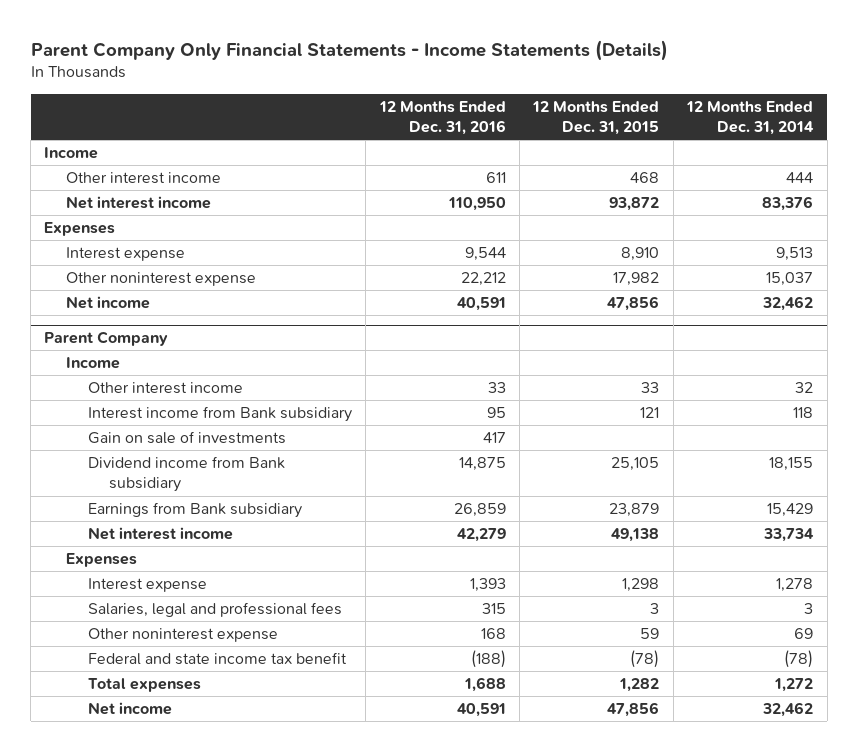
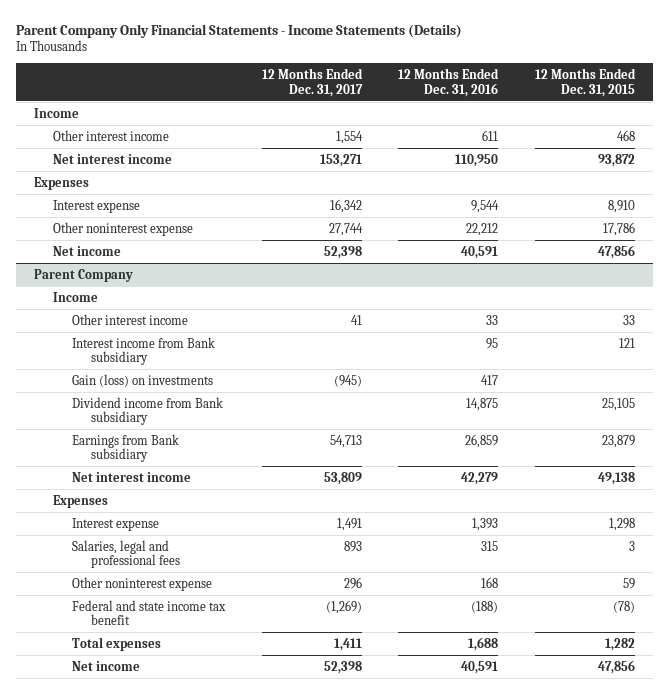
[686,100,815,136] 12 Months Ended Dec. 31, 2014 -> none
none -> [261,68,363,97] 12 Months Ended Dec. 31, 2017
[613,272,660,287] 17,982 -> [602,221,635,236] 17,786
[87,431,286,445] Gain on sale of investments -> [72,373,214,387] Gain (loss) on investments

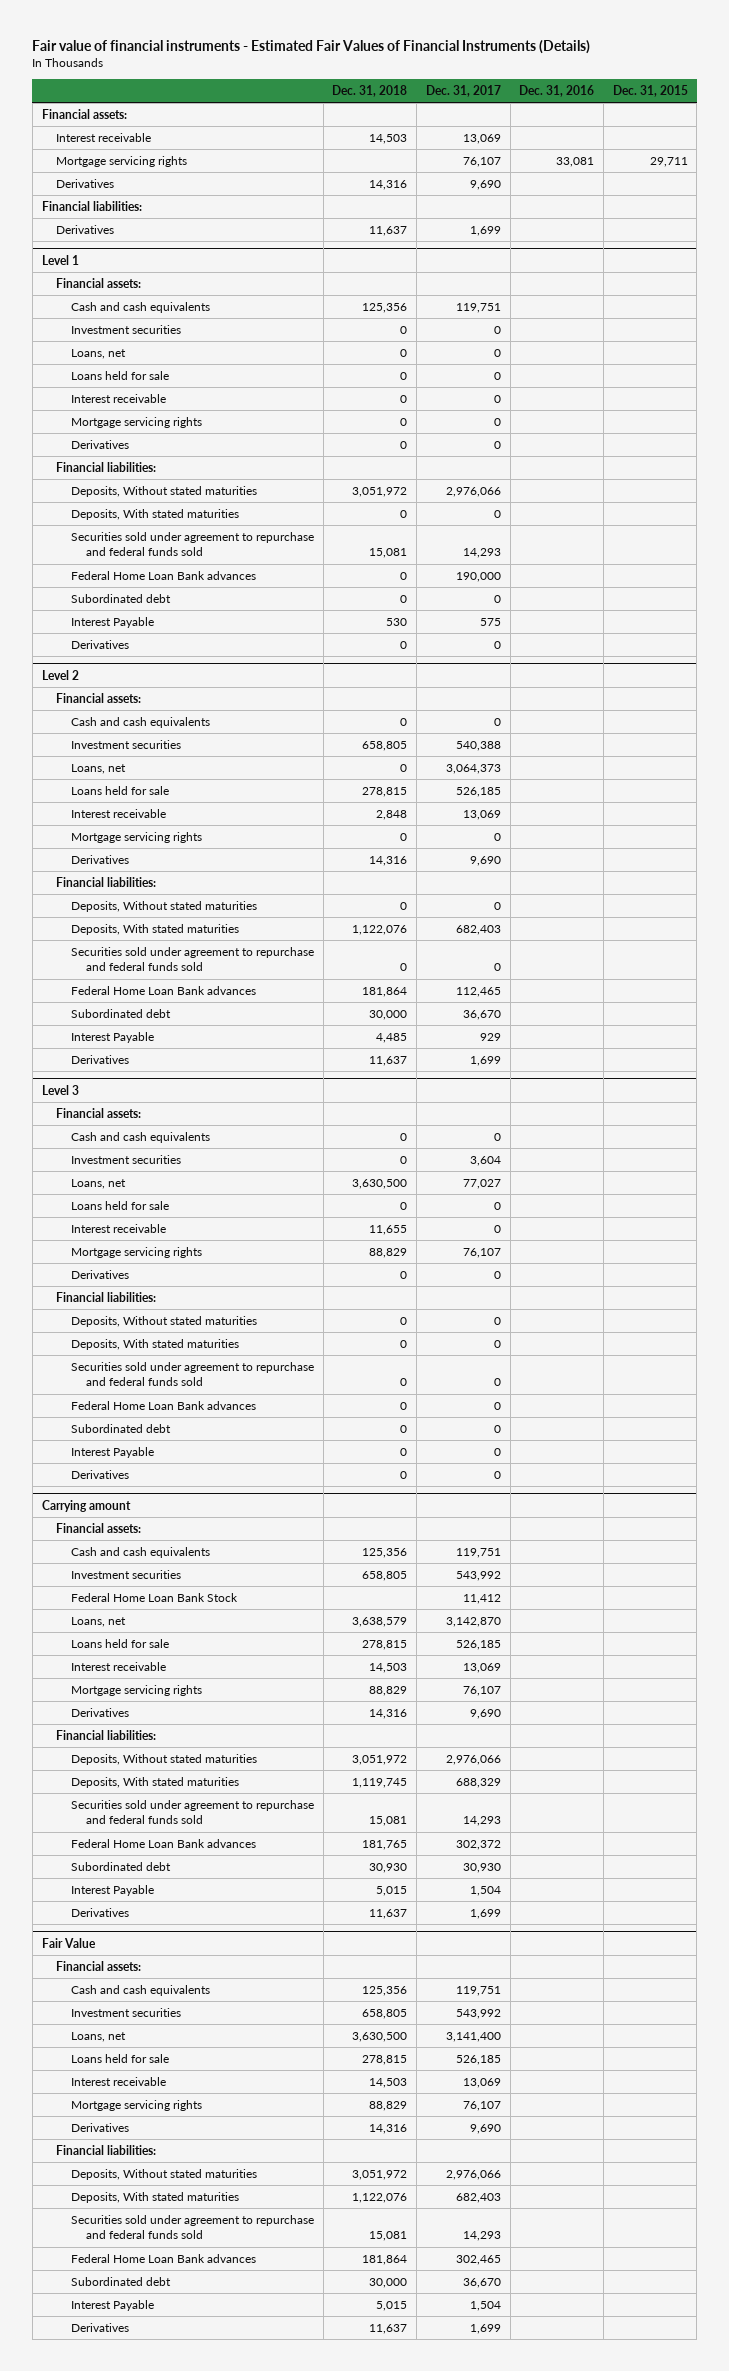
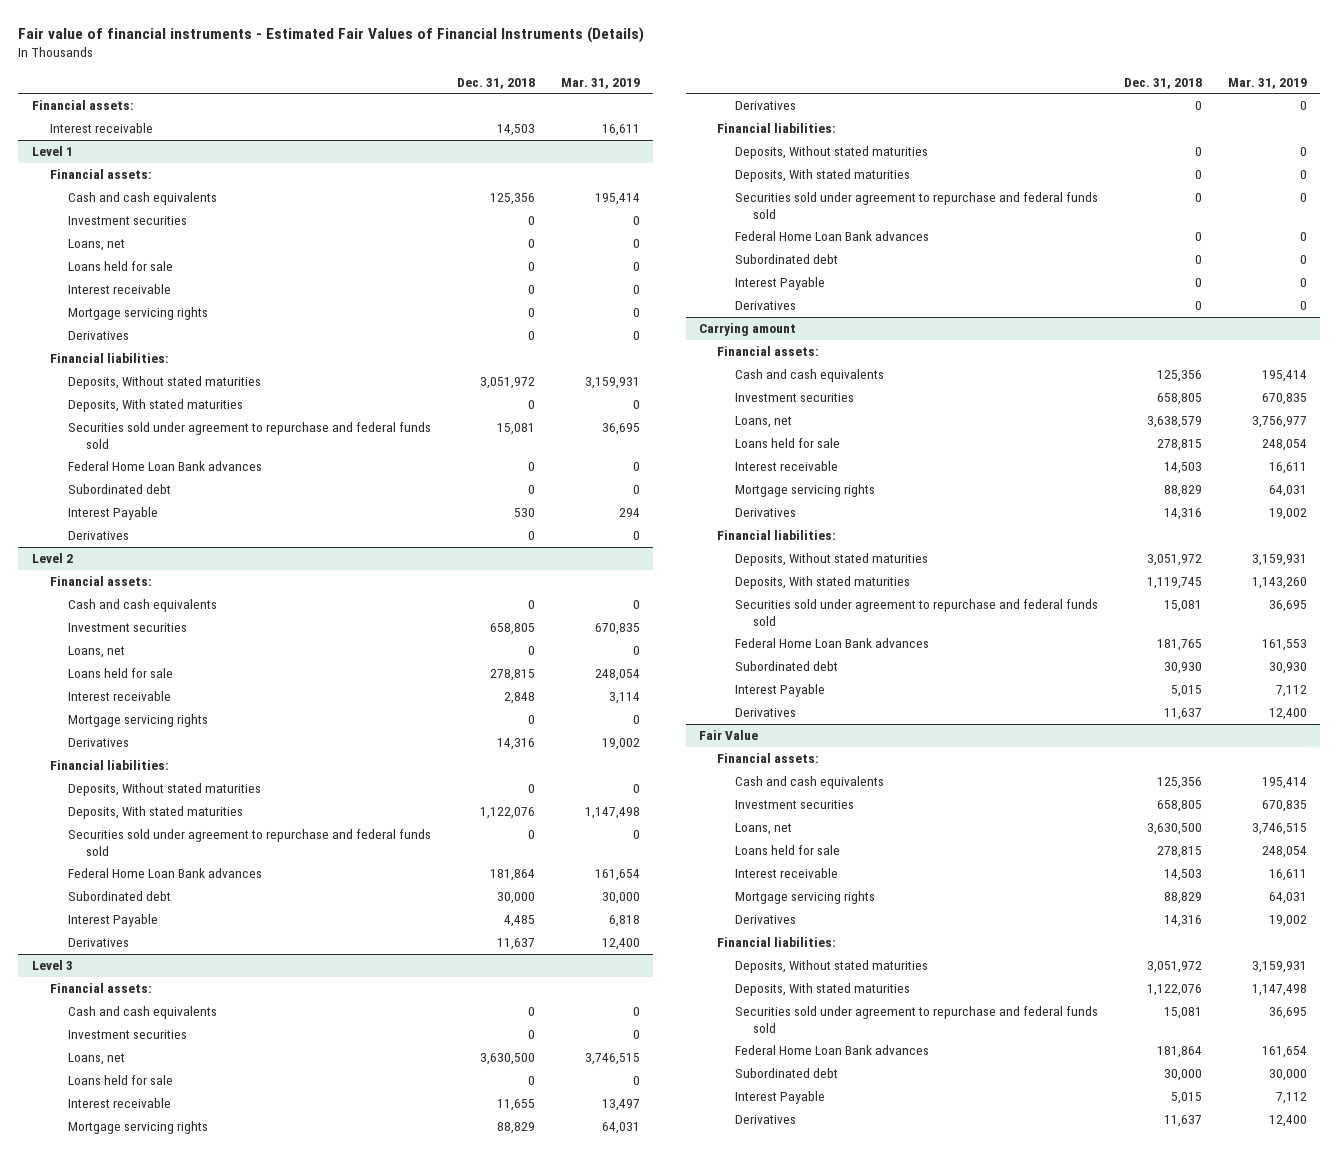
[425,84,501,97] Dec. 31, 2017 -> none
[519,84,595,97] Dec. 31, 2016 -> none
[612,84,688,97] Dec. 31, 2015 -> none
none -> [560,77,640,89] Mar. 31, 2019
[56,156,188,168] Mortgage servicing rights -> none
[56,179,115,189] Derivatives -> none
[41,201,142,212] Financial liabilities: -> none
[56,225,115,235] Derivatives -> none
[71,1593,239,1603] Federal Home Loan Bank Stock -> none

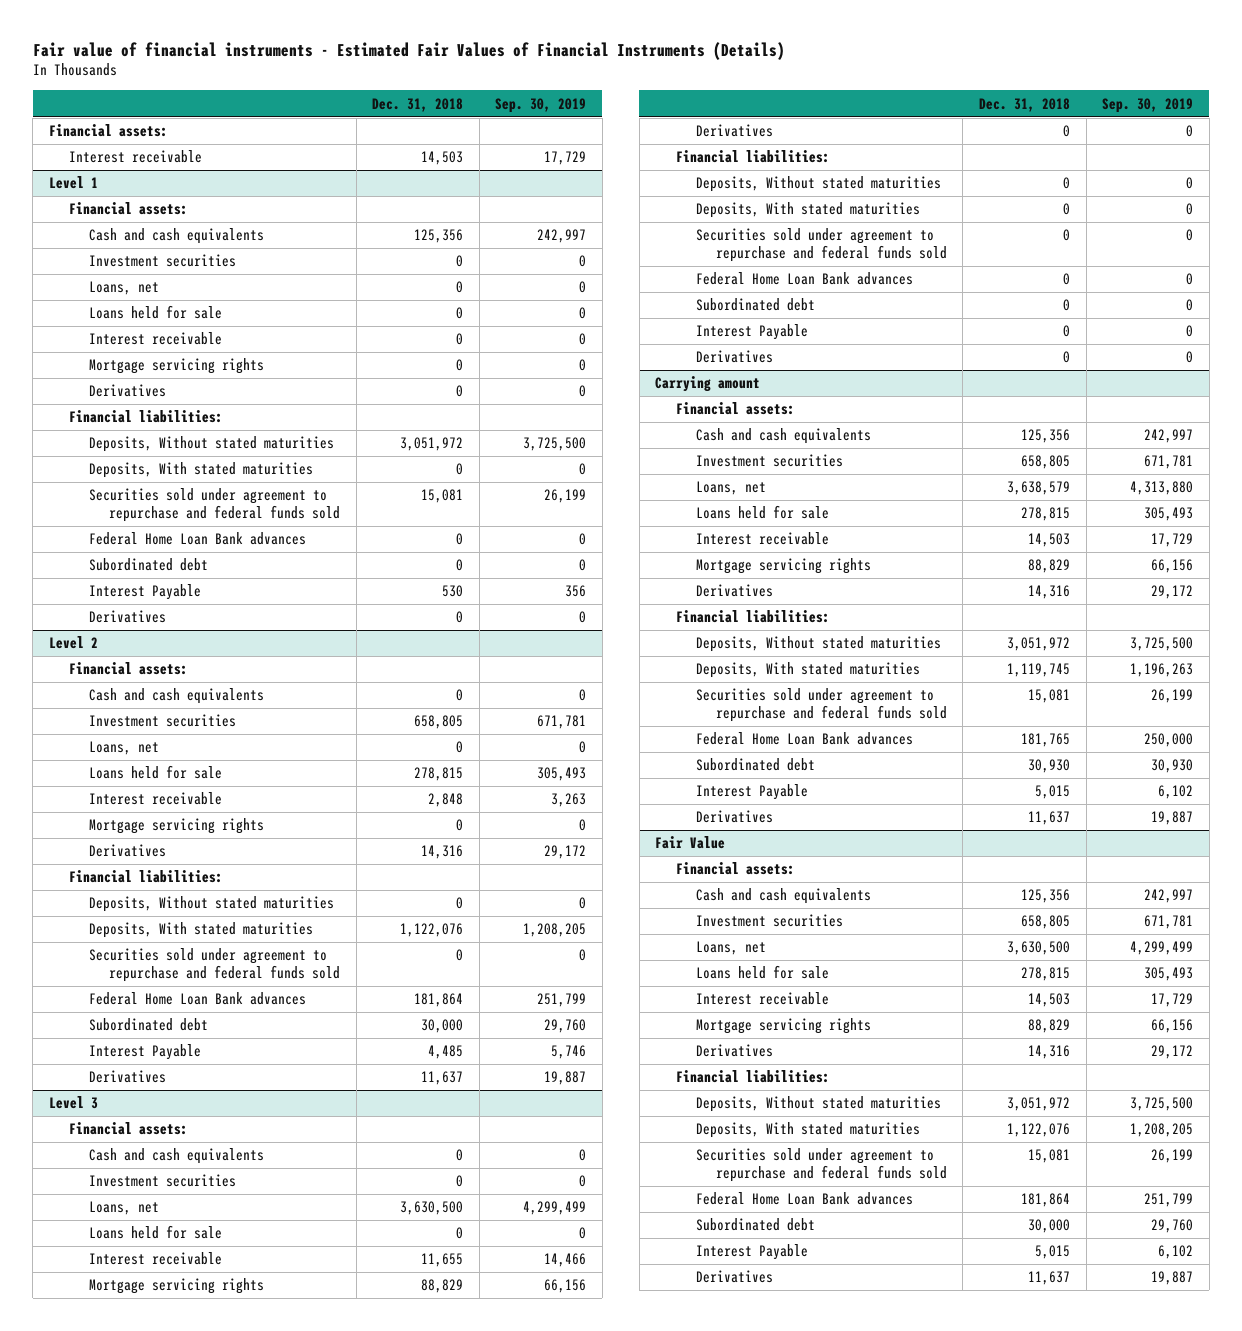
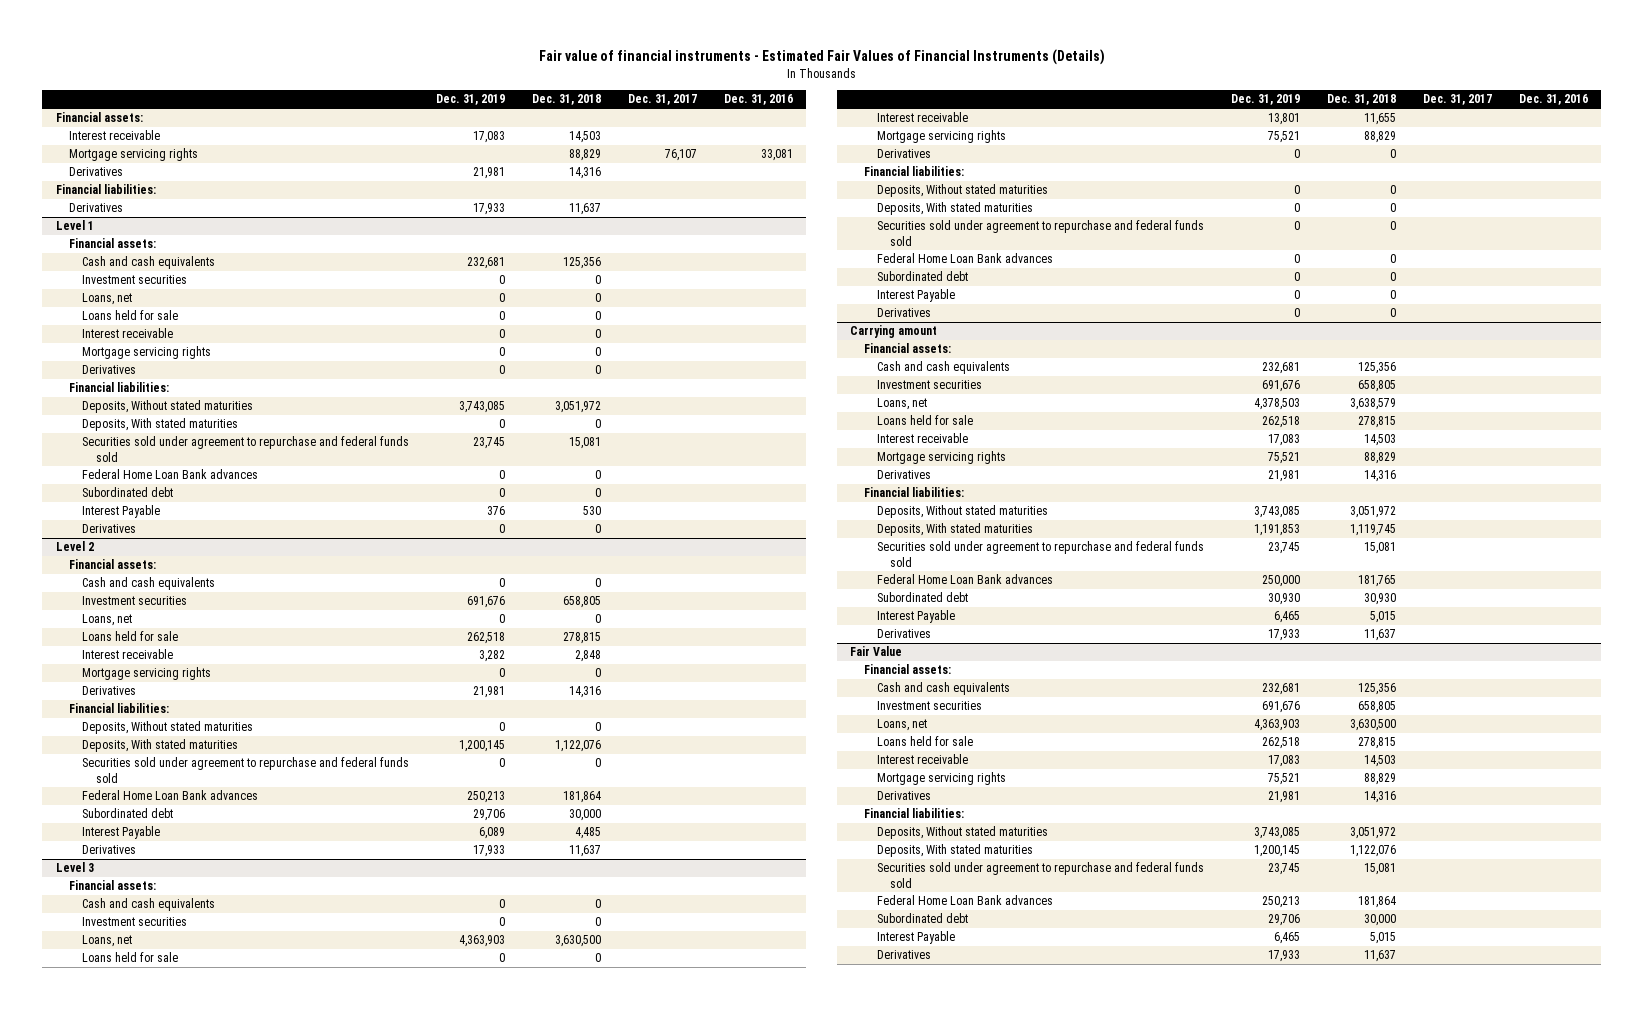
[495,97,587,113] Sep. 30, 2019 -> none
none -> [436,94,506,106] Dec. 31, 2019
none -> [628,94,698,106] Dec. 31, 2017
none -> [724,94,794,106] Dec. 31, 2016
none -> [69,148,199,162] Mortgage servicing rights
none -> [69,167,124,177] Derivatives
none -> [55,184,156,195] Financial liabilities:
none -> [69,203,124,213] Derivatives

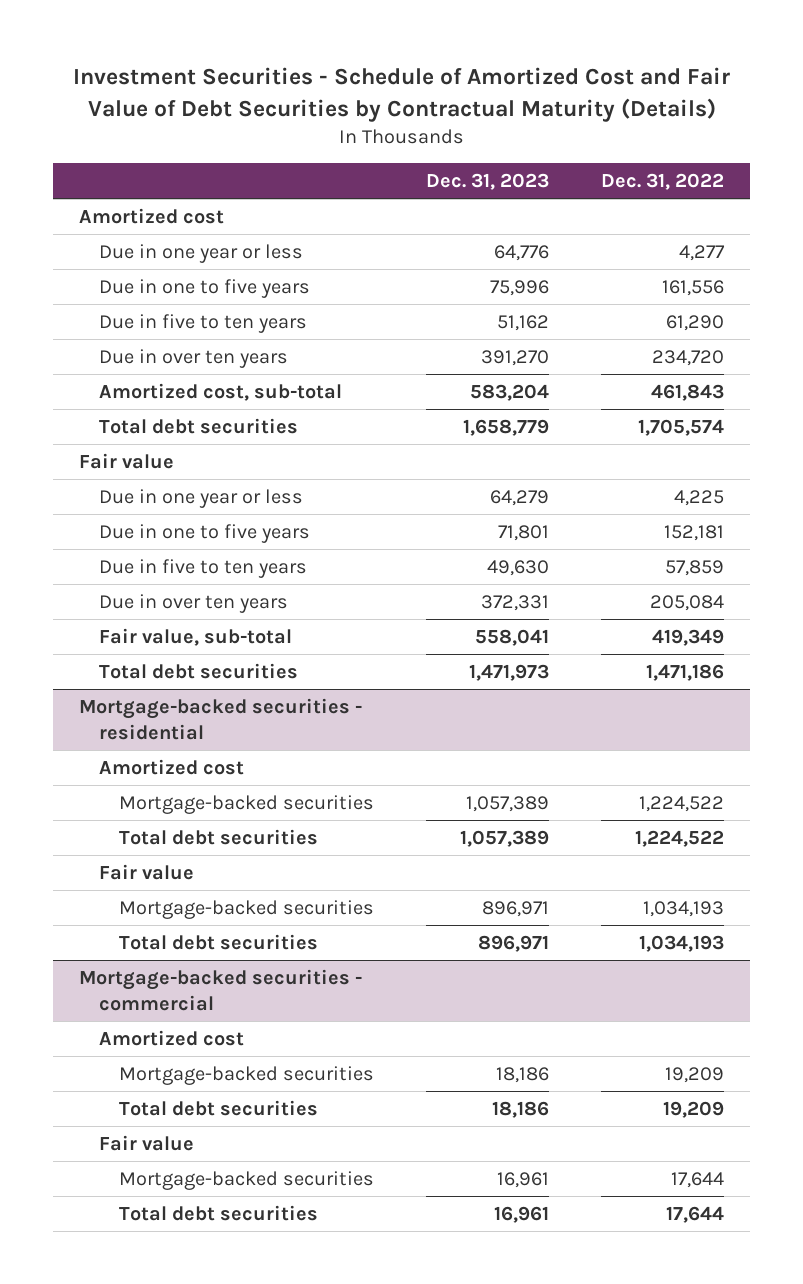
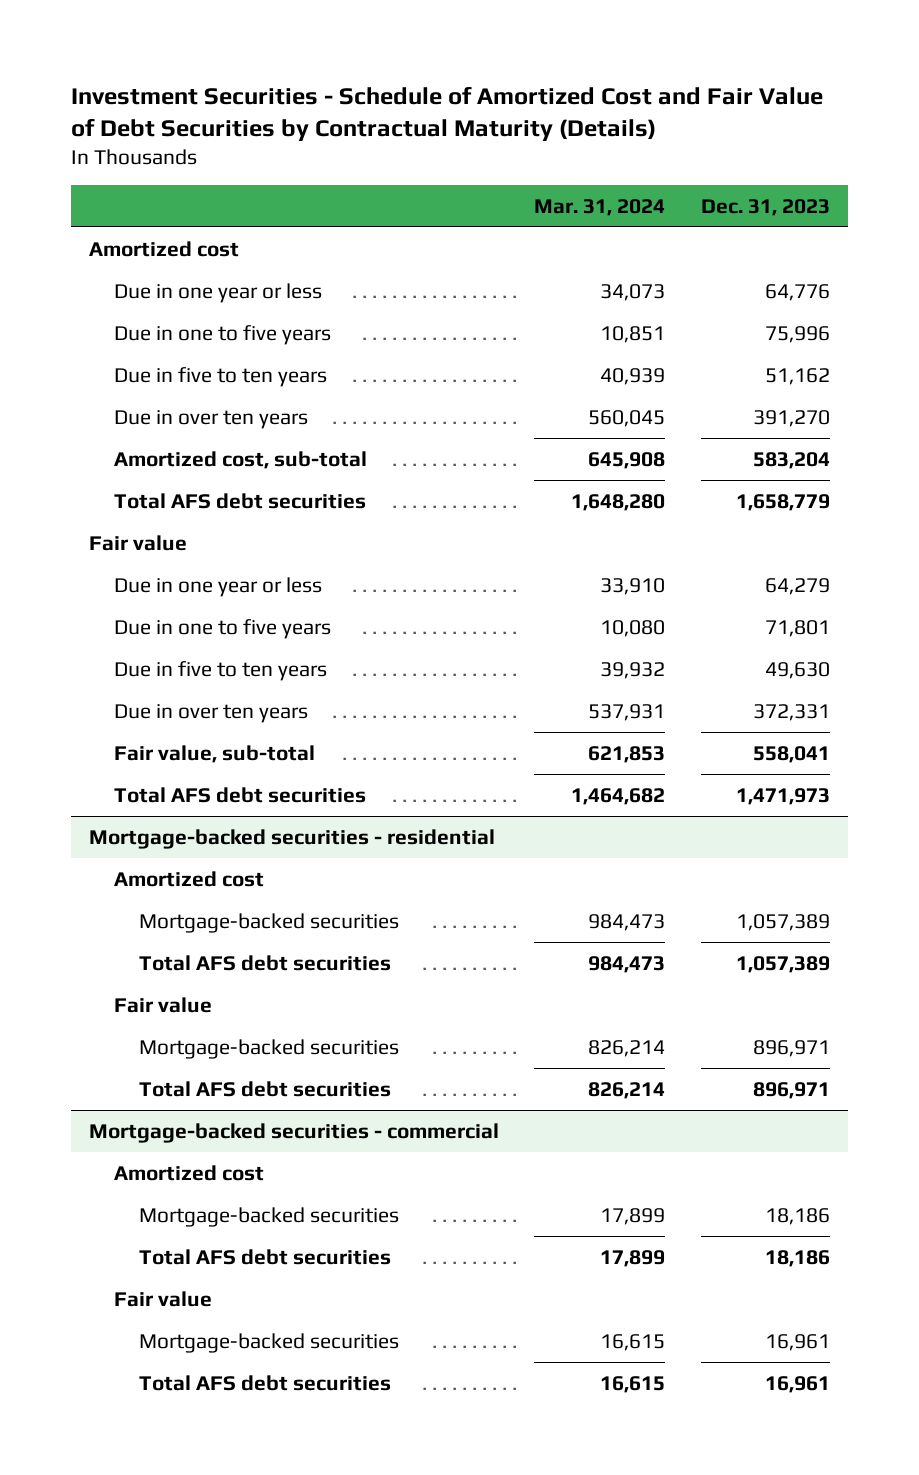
[601,172,725,190] Dec. 31, 2022 -> none
none -> [534,198,666,216] Mar. 31, 2024
[99,417,299,434] Total debt securities -> [114,492,367,509] Total AFS debt securities
[99,662,299,679] Total debt securities -> [114,786,367,803] Total AFS debt securities
[119,828,319,845] Total debt securities -> [139,954,392,971] Total AFS debt securities
[119,933,319,950] Total debt securities -> [139,1080,392,1097] Total AFS debt securities
[119,1099,319,1116] Total debt securities -> [139,1248,392,1265] Total AFS debt securities
[119,1204,319,1221] Total debt securities -> [139,1374,392,1391] Total AFS debt securities

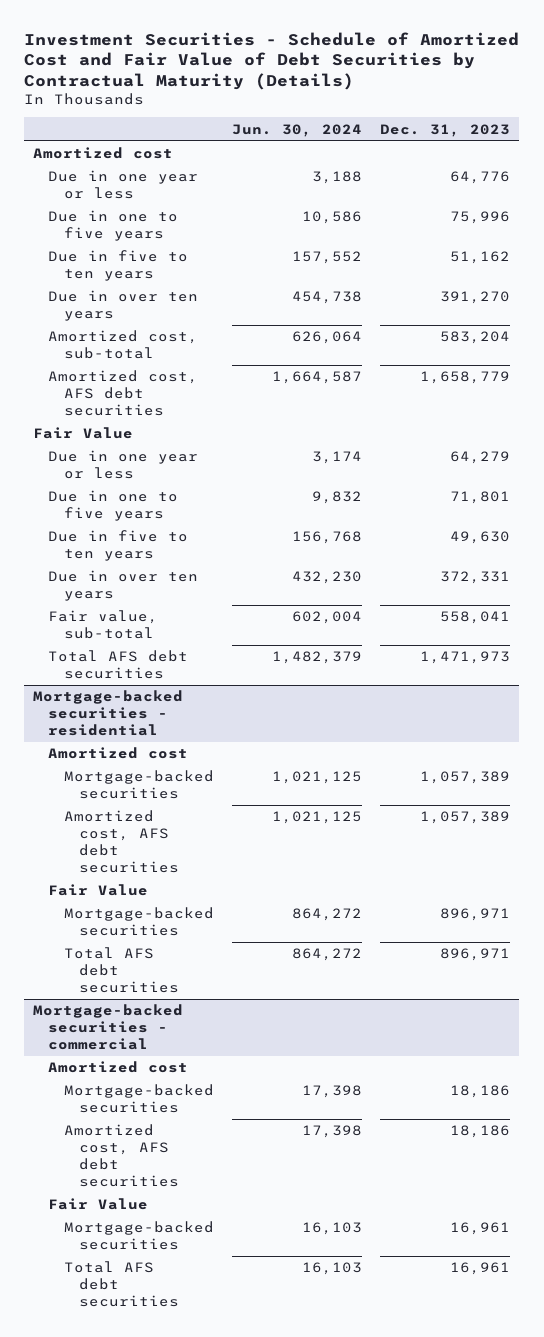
[534,198,666,216] Mar. 31, 2024 -> none
none -> [231,123,362,137] Jun. 30, 2024
[114,492,367,509] Total AFS debt securities -> [48,370,199,417] Amortized cost, AFS debt securities
[88,534,187,551] Fair value -> [33,427,134,440] Fair Value
[139,954,392,971] Total AFS debt securities -> [63,810,179,873] Amortized cost, AFS debt securities
[114,996,213,1013] Fair value -> [48,884,149,897] Fair Value
[139,1248,392,1265] Total AFS debt securities -> [63,1124,179,1187] Amortized cost, AFS debt securities
[114,1290,213,1307] Fair value -> [48,1198,149,1211] Fair Value

